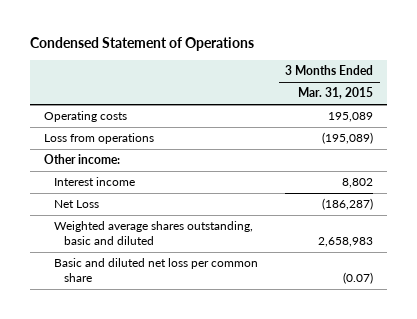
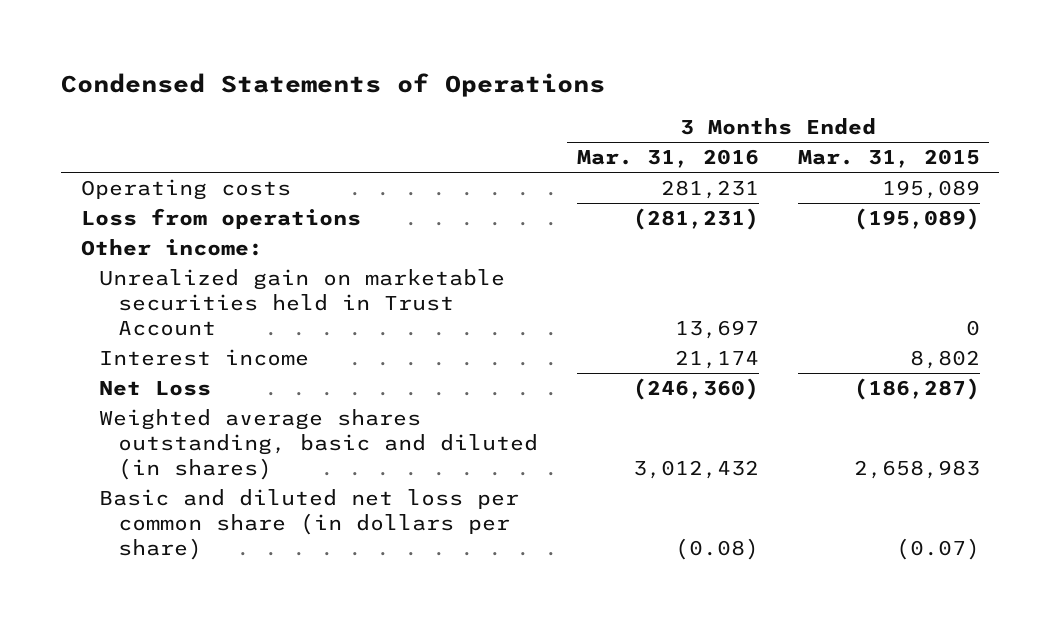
[30,37,255,52] Condensed Statement of Operations -> [61,73,606,98] Condensed Statements of Operations
none -> [577,149,760,169] Mar. 31, 2016
none -> [99,268,506,336] Unrealized gain on marketable securities held in Trust Account
[54,221,254,246] Weighted average shares outstanding, basic and diluted -> [99,408,539,480] Weighted average shares outstanding, basic and diluted (in shares)
[54,258,259,283] Basic and diluted net loss per common share -> [99,488,520,560] Basic and diluted net loss per common share (in dollars per share)

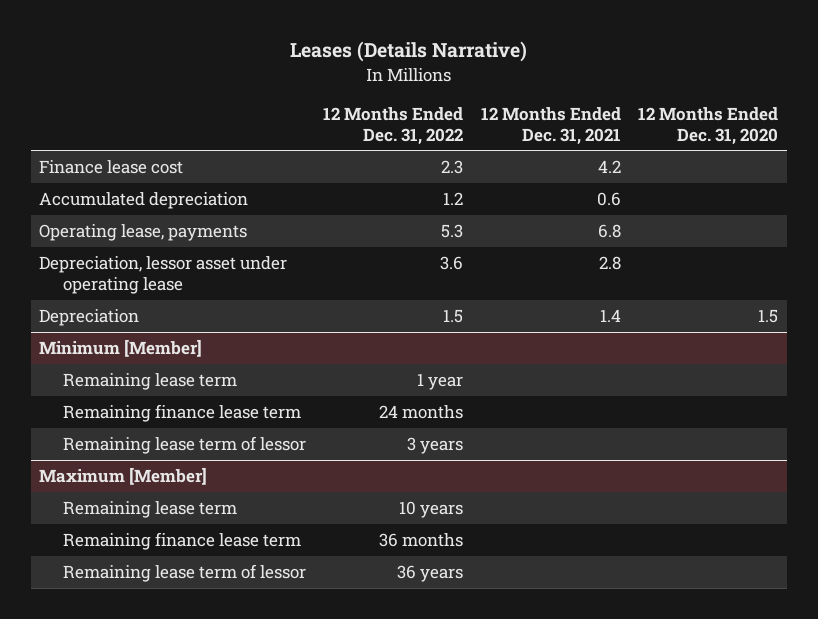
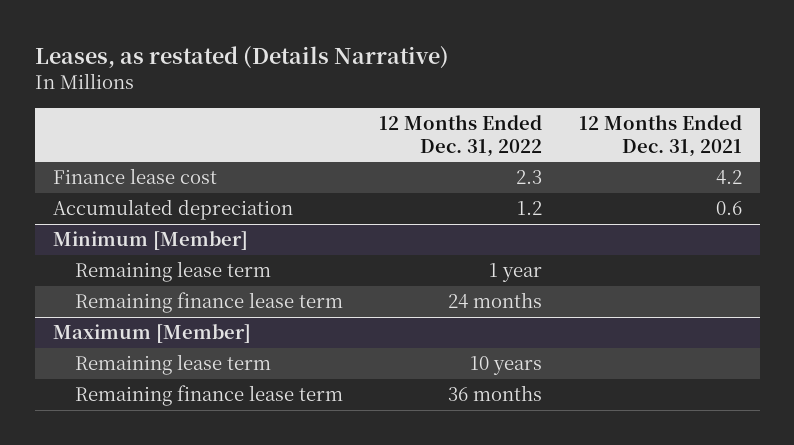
[289,41,527,63] Leases (Details Narrative) -> [34,45,449,69] Leases, as restated (Details Narrative)
[638,106,779,145] 12 Months Ended Dec. 31, 2020 -> none
[39,224,248,242] Operating lease, payments -> none
[39,256,288,294] Depreciation, lessor asset under operating lease -> none
[39,309,140,327] Depreciation -> none
[63,436,307,455] Remaining lease term of lessor -> none
[63,564,307,583] Remaining lease term of lessor -> none

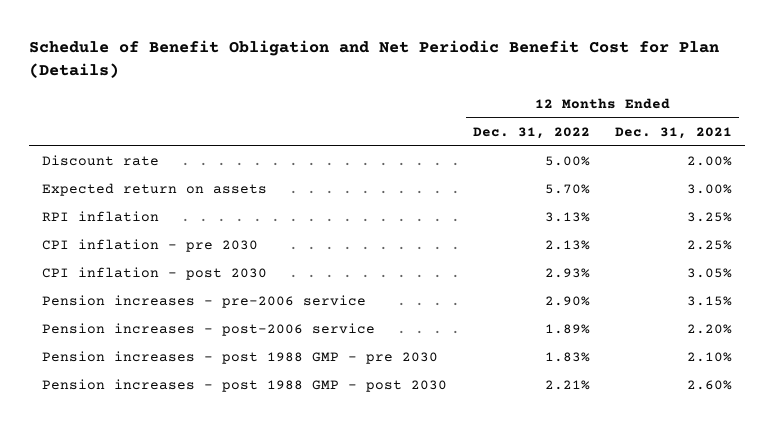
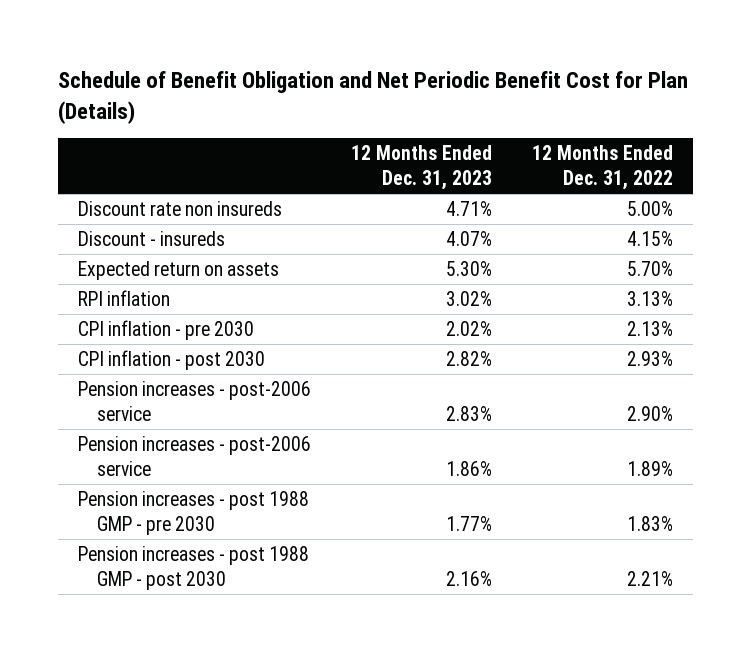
[615,126,733,139] Dec. 31, 2021 -> none
none -> [351,145,493,190] 12 Months Ended Dec. 31, 2023
[42,155,160,167] Discount rate -> [78,201,283,217] Discount rate non insureds
none -> [78,231,226,247] Discount - insureds
[42,295,367,309] Pension increases - pre-2006 service -> [78,381,312,421] Pension increases - post-2006 service

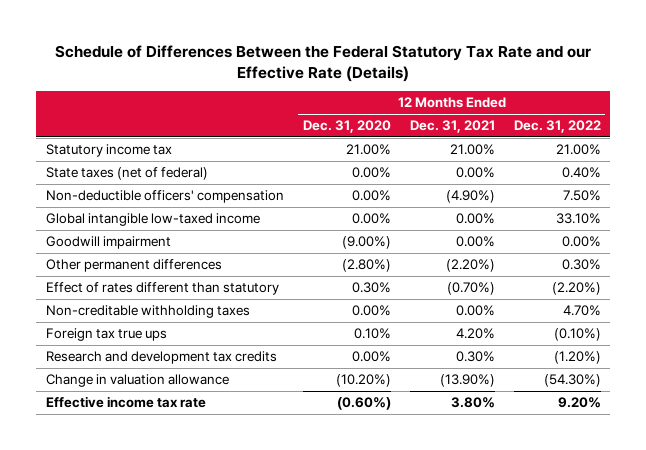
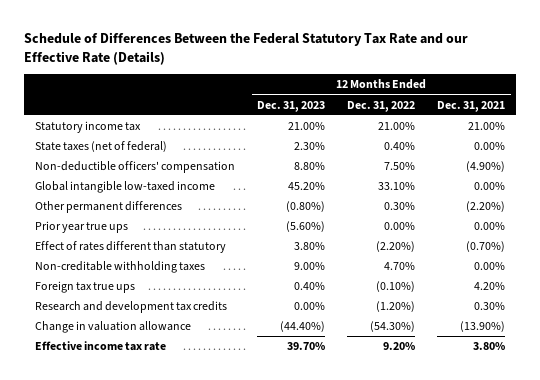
[302,120,391,134] Dec. 31, 2020 -> none
none -> [257,100,326,112] Dec. 31, 2023
[45,236,171,250] Goodwill impairment -> none
none -> [34,221,128,234] Prior year true ups

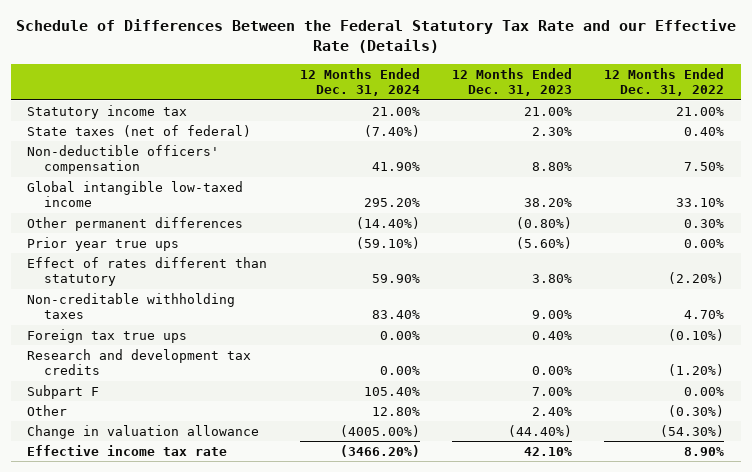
[437,100,506,112] Dec. 31, 2021 -> none
none -> [299,67,420,97] 12 Months Ended Dec. 31, 2024
[288,182,326,191] 45.20% -> [524,198,573,208] 38.20%
none -> [27,384,100,399] Subpart F
none -> [27,404,68,416] Other
[287,342,326,351] 39.70% -> [524,446,573,456] 42.10%
[383,342,416,351] 9.20% -> [684,446,725,456] 8.90%

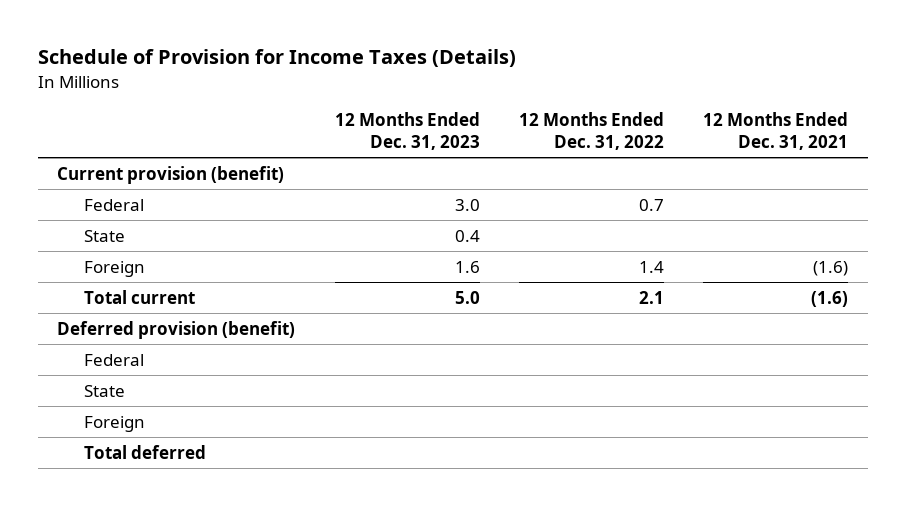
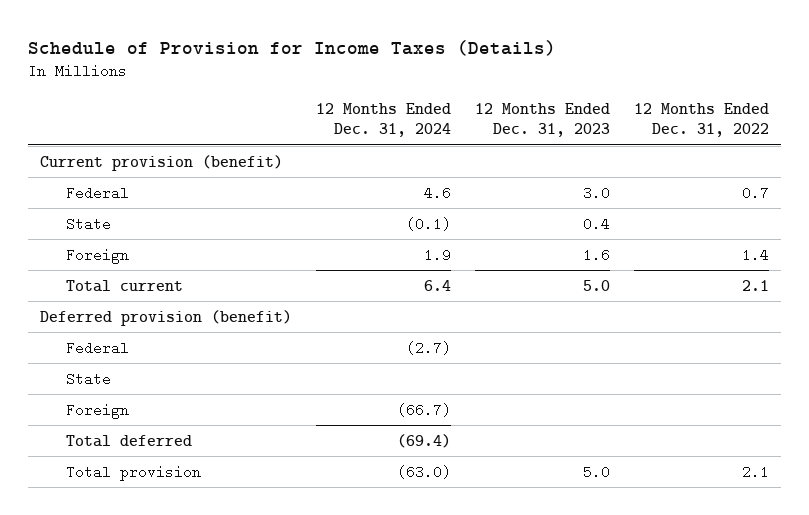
[703,112,849,151] 12 Months Ended Dec. 31, 2021 -> none
none -> [316,102,452,138] 12 Months Ended Dec. 31, 2024
none -> [66,464,202,481] Total provision

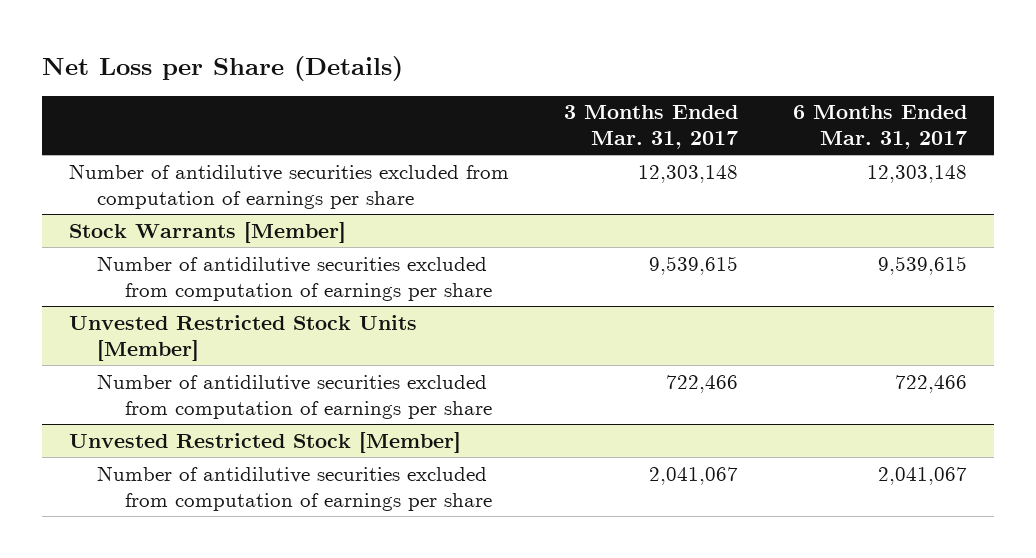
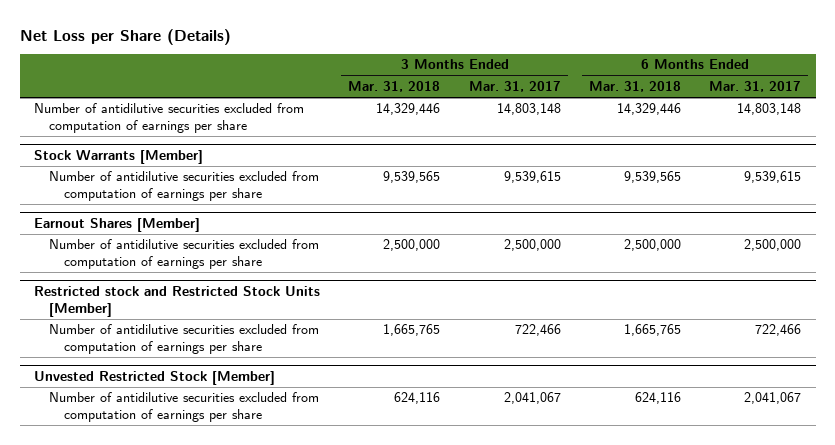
none -> [348,80,441,92] Mar. 31, 2018
none -> [589,80,682,92] Mar. 31, 2018
[637,164,738,183] 12,303,148 -> [496,103,561,116] 14,803,148
[866,164,967,183] 12,303,148 -> [737,103,802,116] 14,803,148
none -> [34,217,201,232] Earnout Shares [Member]
none -> [49,239,320,270] Number of antidilutive securities excluded from computation of earnings per share
[69,314,418,361] Unvested Restricted Stock Units [Member] -> [34,285,321,317] Restricted stock and Restricted Stock Units [Member]

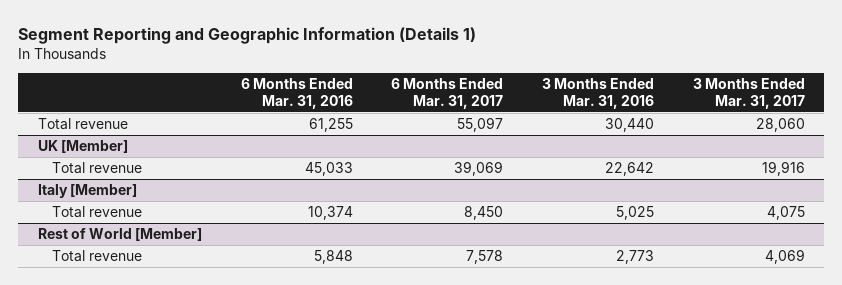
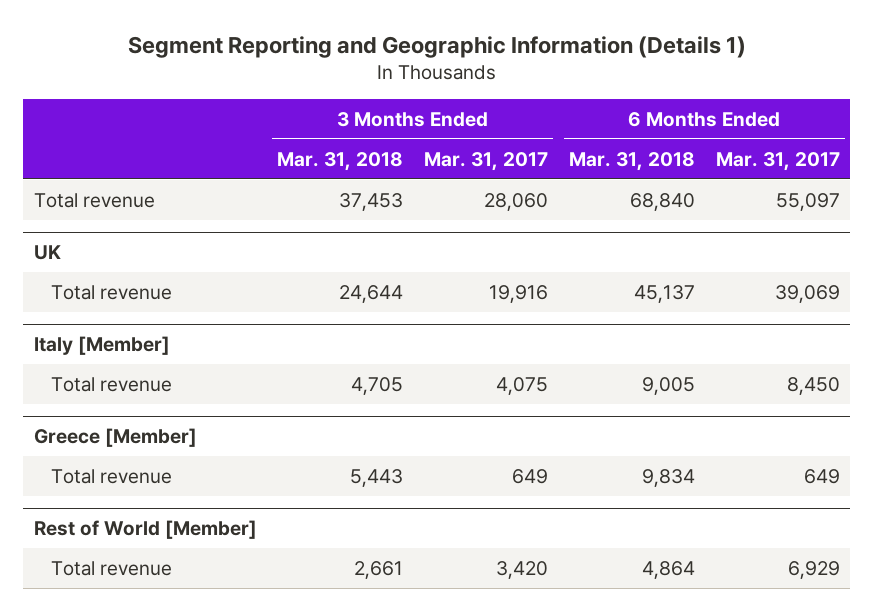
[240,78,353,109] 6 Months Ended Mar. 31, 2016 -> none
[541,78,654,109] 3 Months Ended Mar. 31, 2016 -> none
none -> [277,151,404,171] Mar. 31, 2018
none -> [568,151,695,171] Mar. 31, 2018
[37,140,128,154] UK [Member] -> [33,245,61,261] UK
none -> [33,428,197,448] Greece [Member]
none -> [51,468,173,484] Total revenue
[466,250,504,265] 7,578 -> [787,560,840,579] 6,929
[764,249,805,265] 4,069 -> [496,560,549,579] 3,420

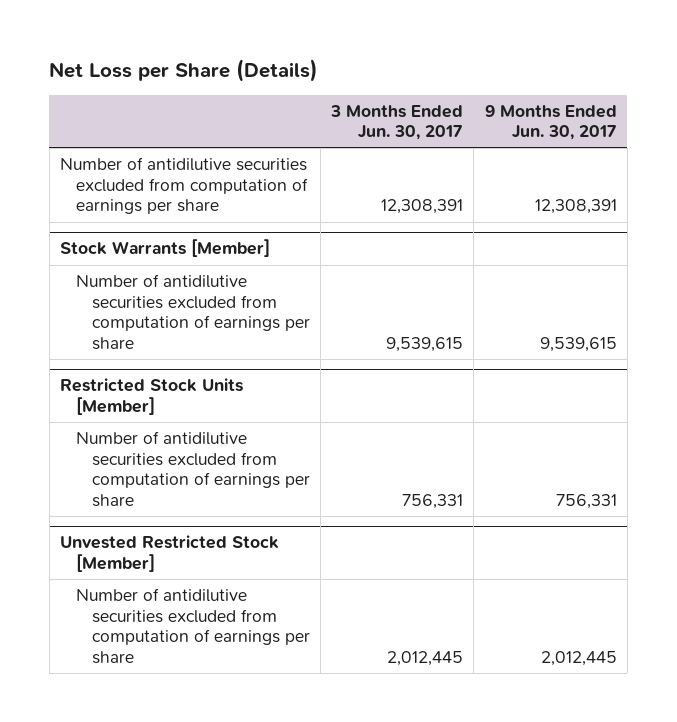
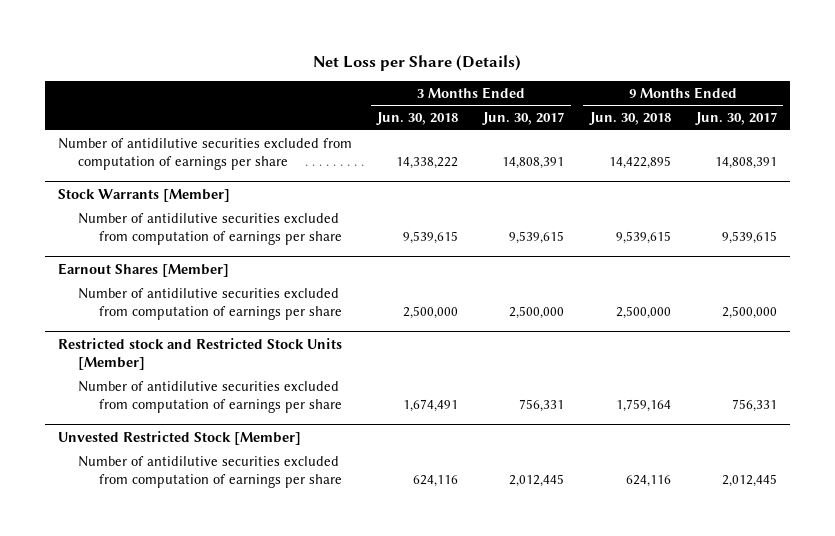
none -> [375,112,458,126] Jun. 30, 2018
none -> [588,112,671,126] Jun. 30, 2018
[381,199,464,215] 12,308,391 -> [502,156,565,169] 14,808,391
[534,199,617,215] 12,308,391 -> [714,156,777,169] 14,808,391
none -> [57,262,229,277] Earnout Shares [Member]
none -> [78,287,343,320] Number of antidilutive securities excluded from computation of earnings per share
[60,378,244,416] Restricted Stock Units [Member] -> [57,337,342,370] Restricted stock and Restricted Stock Units [Member]

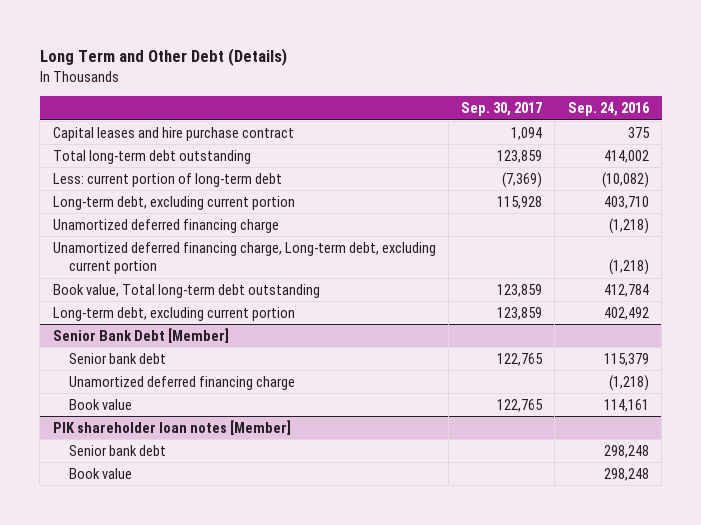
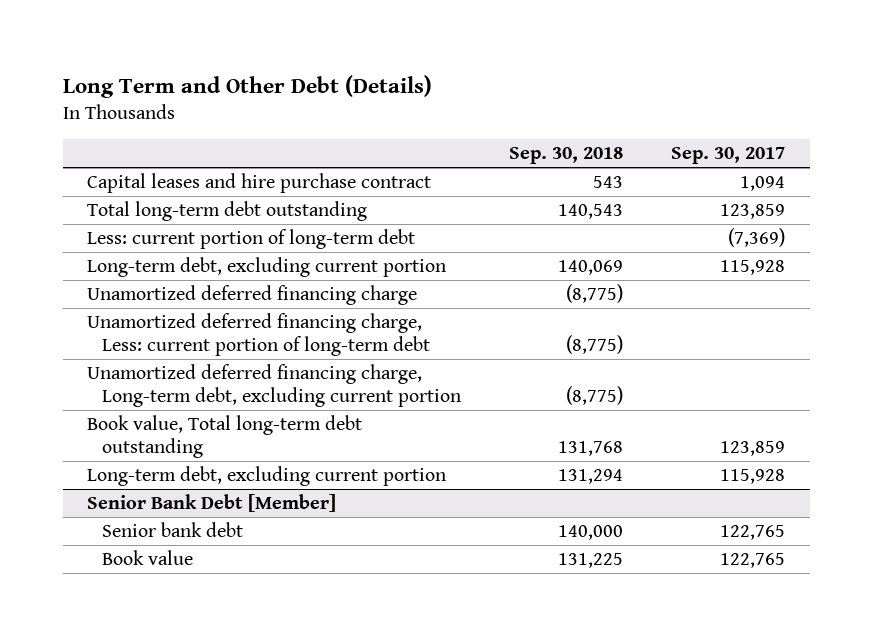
[567,102,650,117] Sep. 24, 2016 -> none
none -> [509,147,624,165] Sep. 30, 2018
none -> [86,313,431,357] Unamortized deferred financing charge, Less: current portion of long-term debt
[497,306,543,320] 123,859 -> [720,469,786,485] 115,928
[68,375,295,390] Unamortized deferred financing charge -> none
[52,419,291,435] PIK shareholder loan notes [Member] -> none
[68,444,166,456] Senior bank debt -> none
[68,467,132,479] Book value -> none

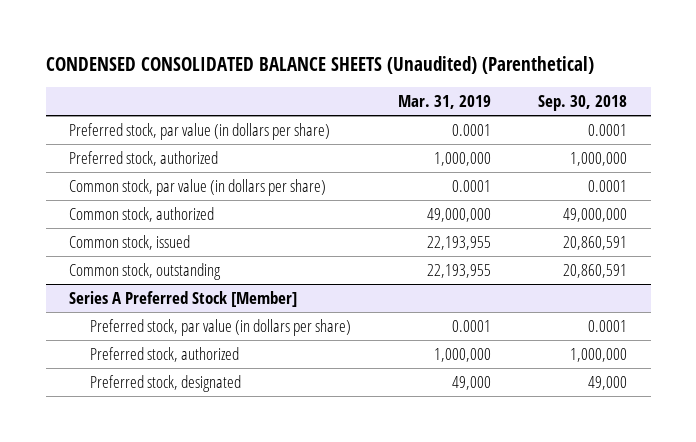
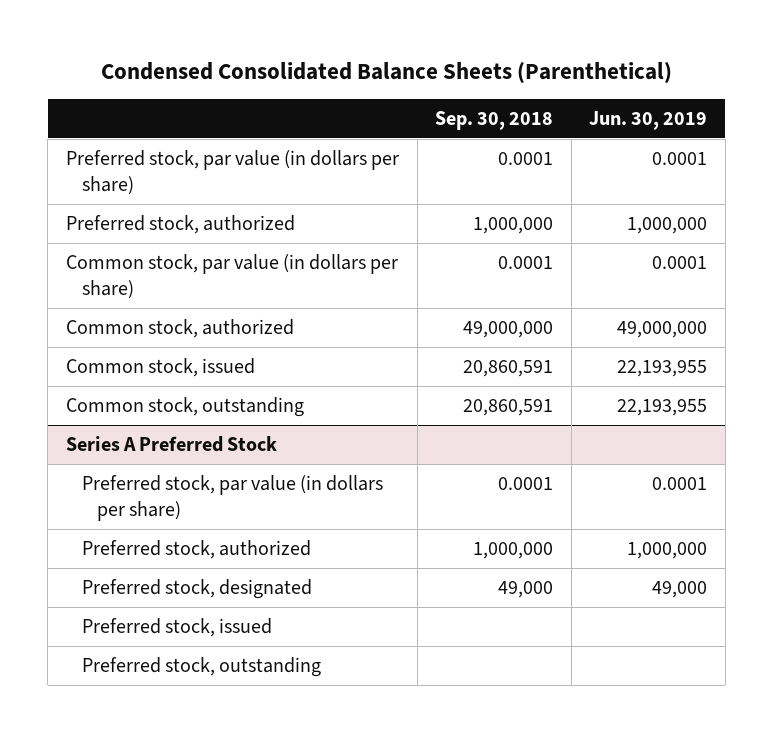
[45,56,594,75] CONDENSED CONSOLIDATED BALANCE SHEETS (Unaudited) (Parenthetical) -> [100,62,672,85] Condensed Consolidated Balance Sheets (Parenthetical)
[398,95,492,110] Mar. 31, 2019 -> none
none -> [589,111,708,131] Jun. 30, 2019
[68,290,297,307] Series A Preferred Stock [Member] -> [66,436,278,453] Series A Preferred Stock
none -> [81,618,272,638] Preferred stock, issued
none -> [81,657,321,678] Preferred stock, outstanding

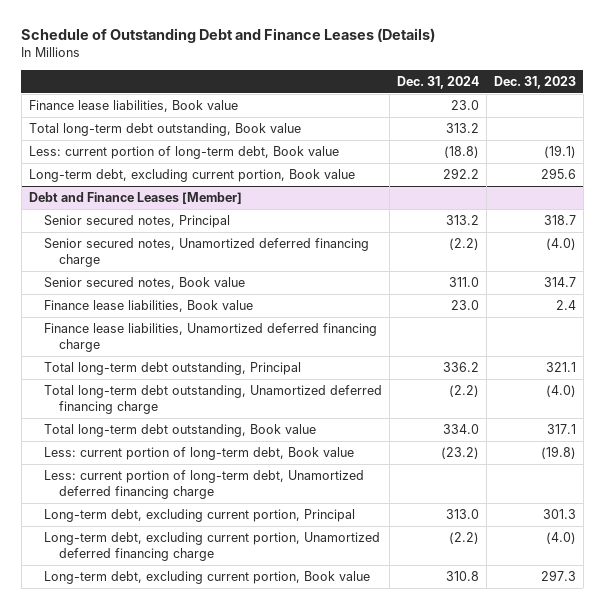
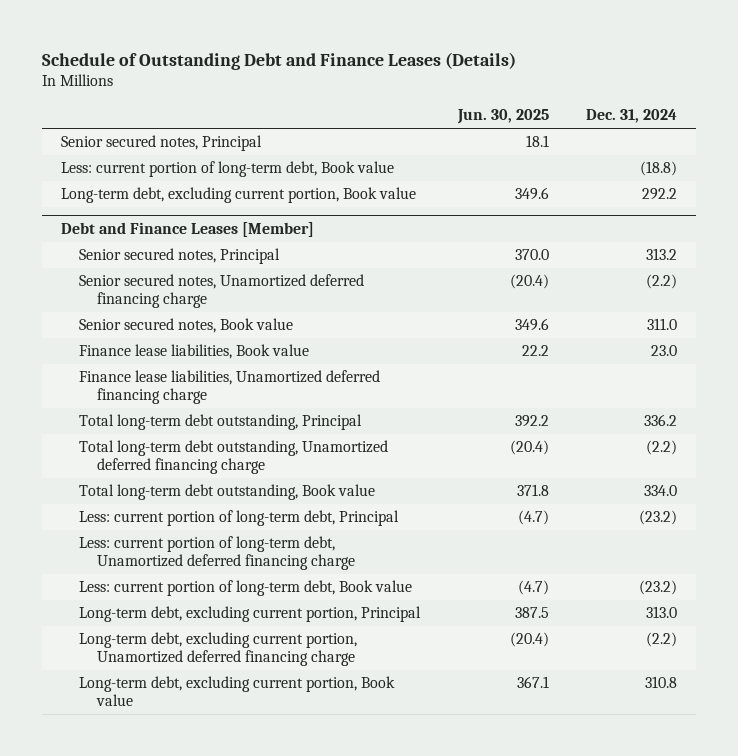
[493,75,576,89] Dec. 31, 2023 -> none
none -> [456,109,549,125] Jun. 30, 2025
[28,99,238,112] Finance lease liabilities, Book value -> none
[28,122,301,136] Total long-term debt outstanding, Book value -> none
none -> [60,135,262,152] Senior secured notes, Principal
none -> [78,510,399,527] Less: current portion of long-term debt, Principal
[43,446,354,460] Less: current portion of long-term debt, Book value -> [78,580,412,597] Less: current portion of long-term debt, Book value

